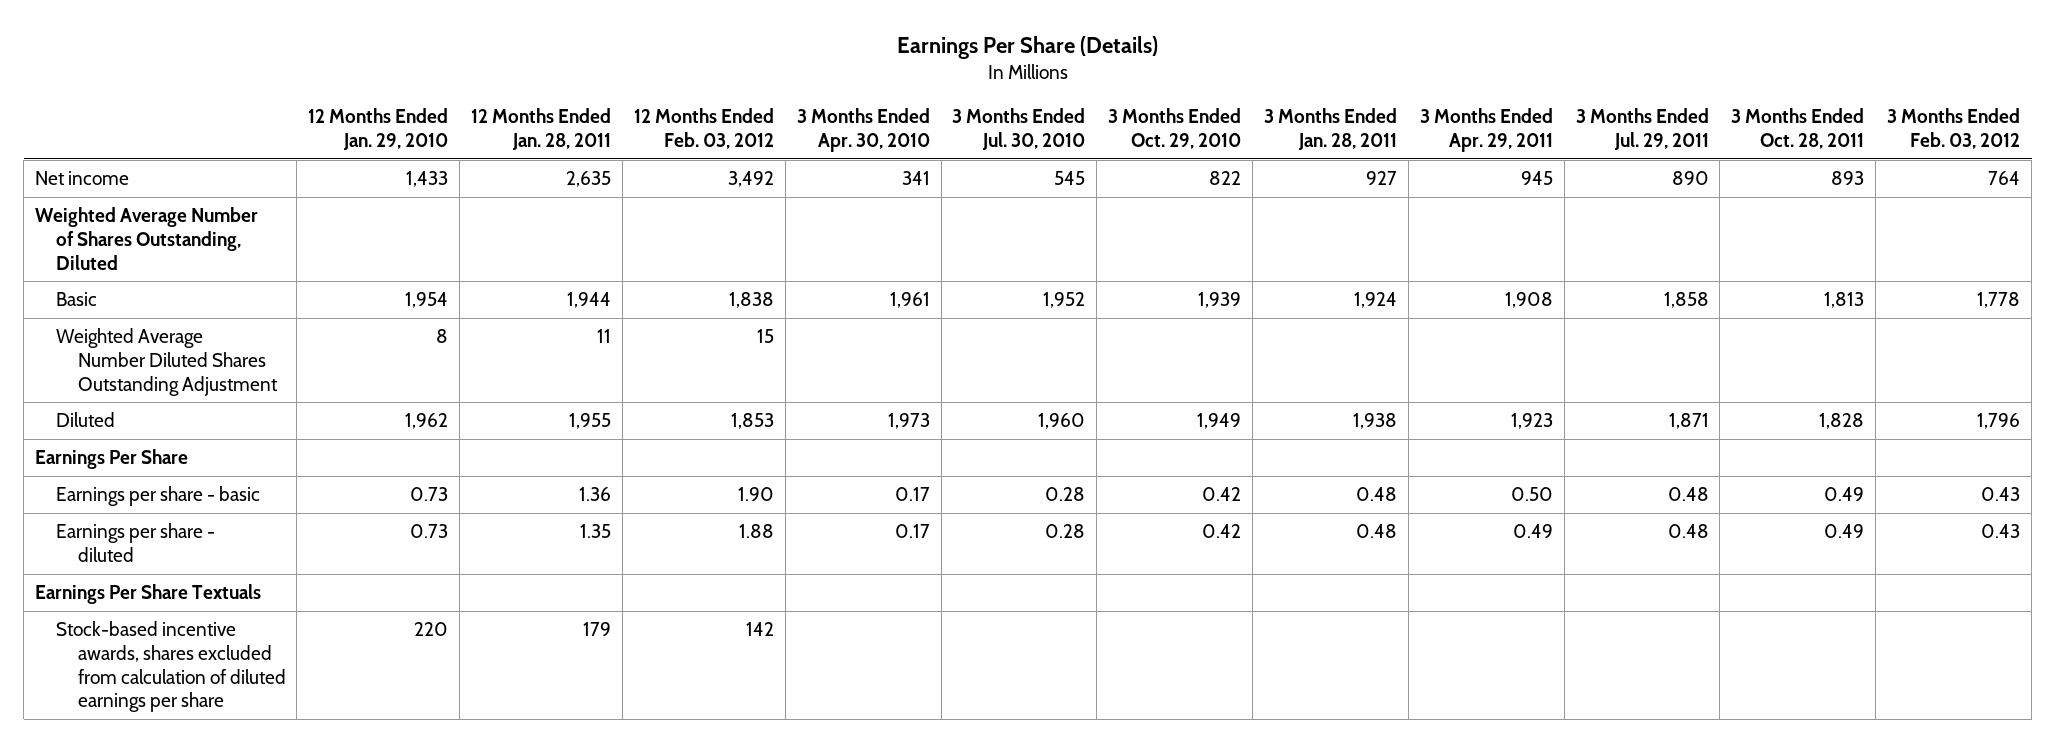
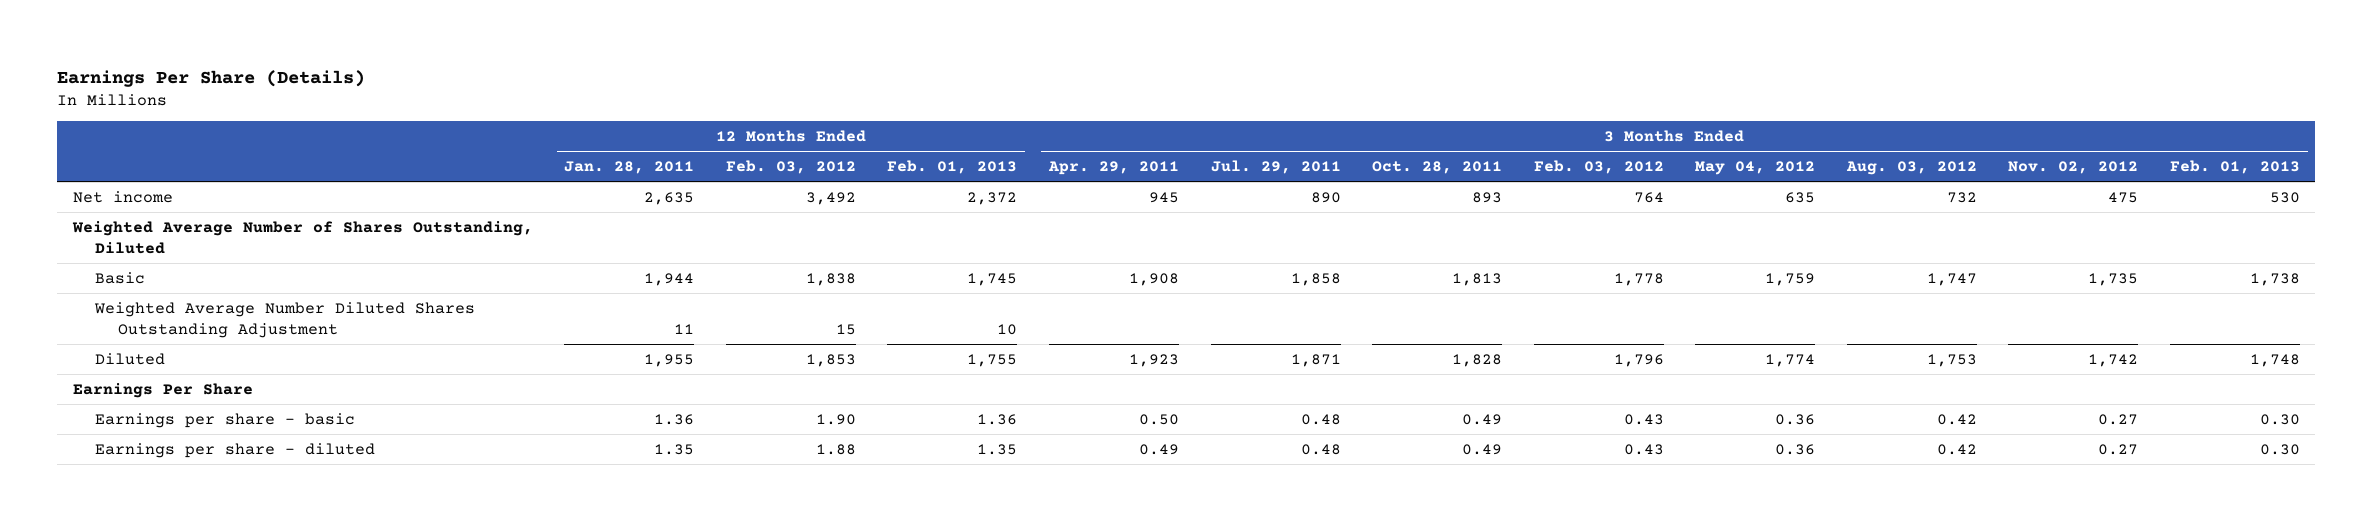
[308,108,449,151] 12 Months Ended Jan. 29, 2010 -> none
[796,108,930,153] 3 Months Ended Apr. 30, 2010 -> none
[952,108,1086,151] 3 Months Ended Jul. 30, 2010 -> none
[1108,108,1242,150] 3 Months Ended Oct. 29, 2010 -> none
[1264,108,1398,151] 3 Months Ended Jan. 28, 2011 -> none
none -> [887,160,1018,175] Feb. 01, 2013
none -> [1695,161,1816,176] May 04, 2012
none -> [1845,161,1977,176] Aug. 03, 2012
none -> [2008,161,2139,175] Nov. 02, 2012
none -> [2169,160,2300,175] Feb. 01, 2013
[35,584,262,605] Earnings Per Share Textuals -> none
[56,621,286,713] Stock-based incentive awards, shares excluded from calculation of diluted earnings per share -> none

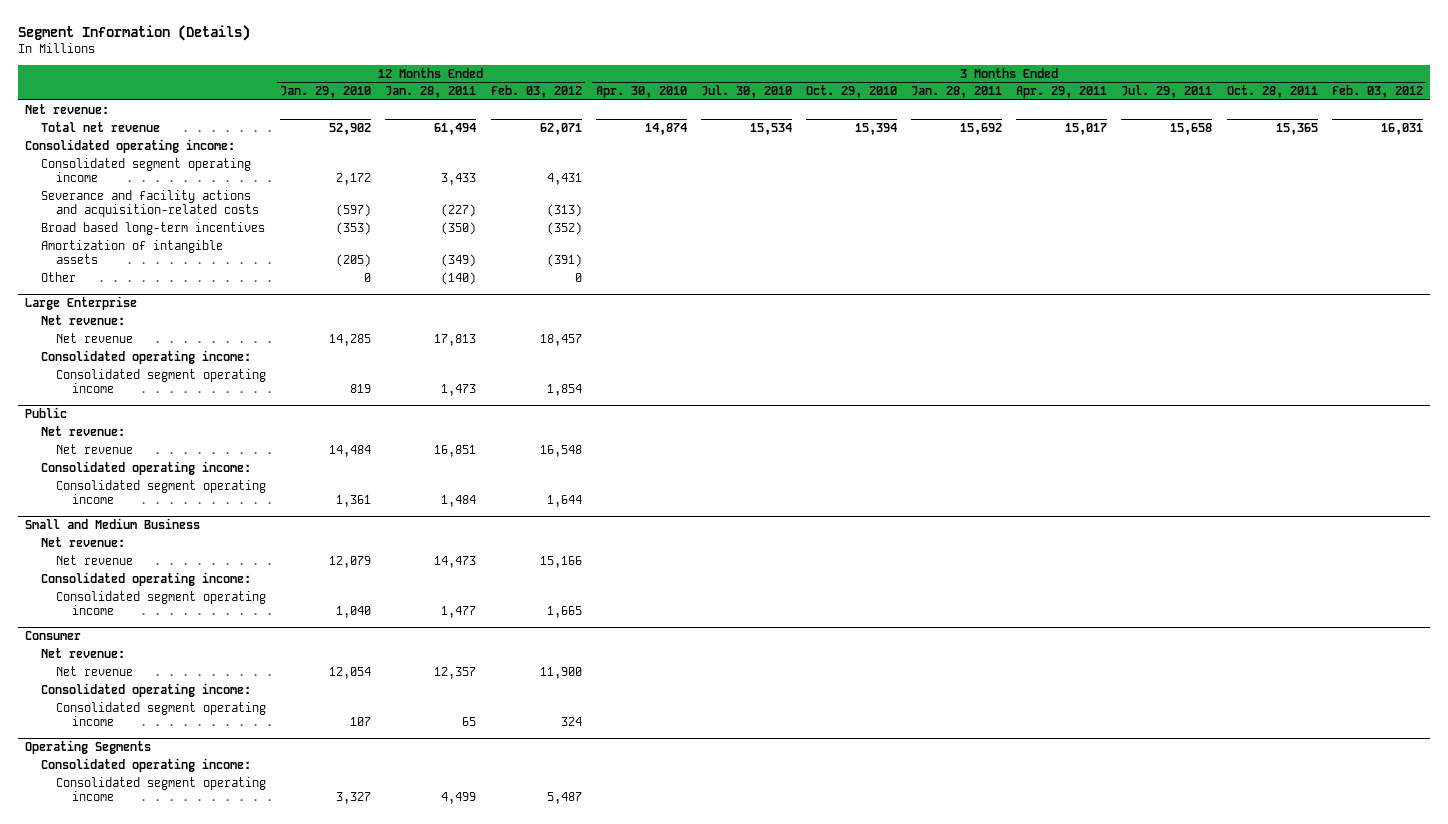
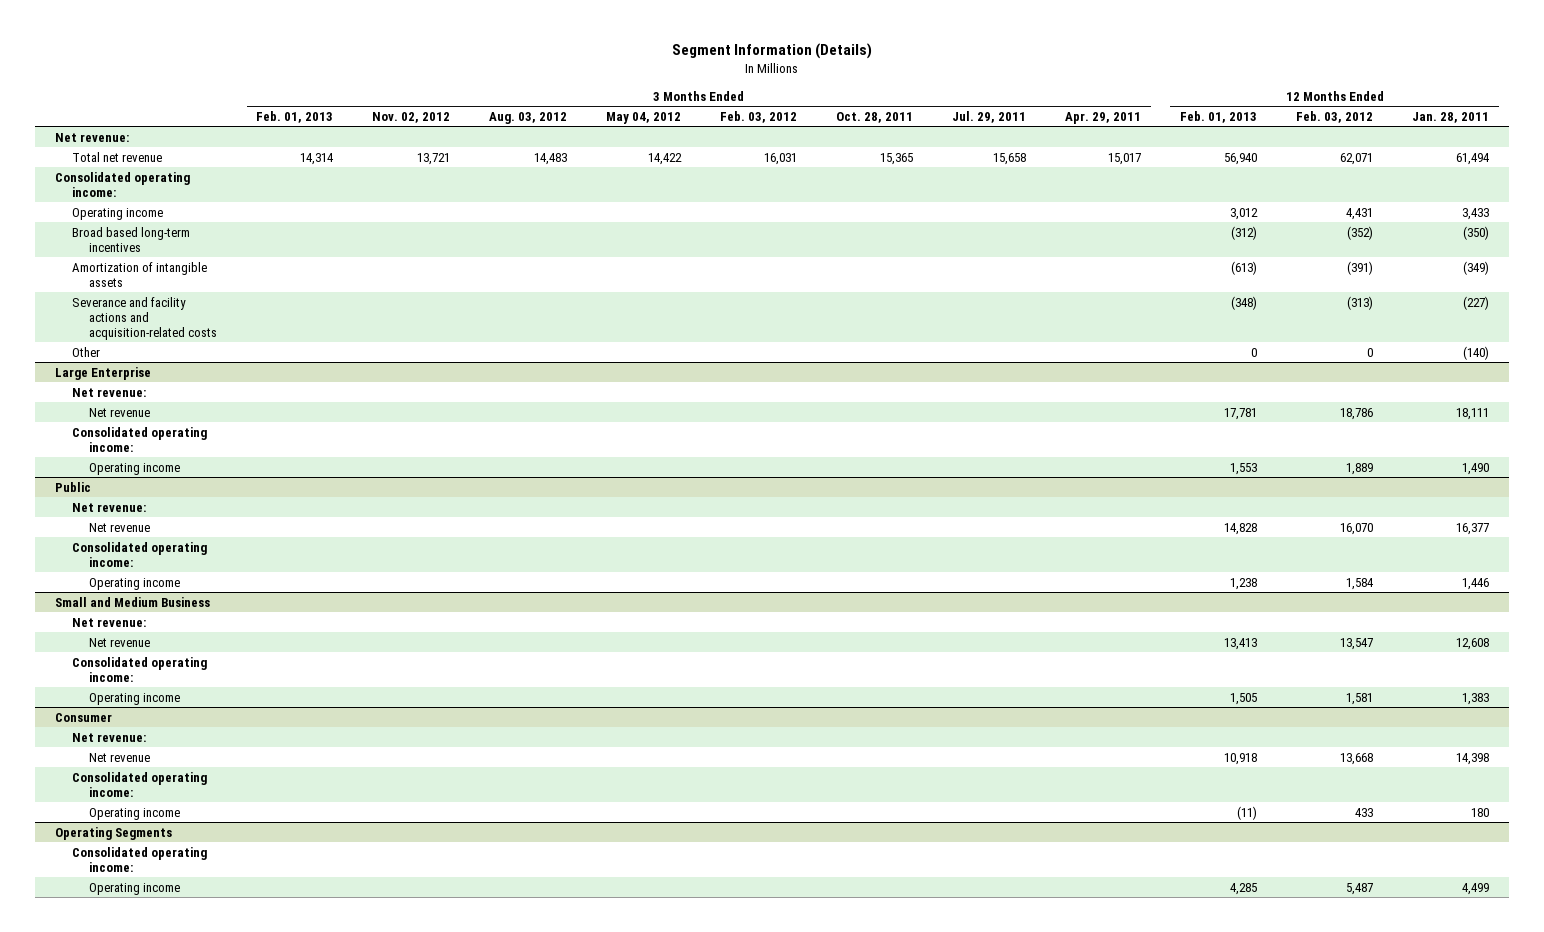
[280,86,372,99] Jan. 29, 2010 -> none
[595,86,687,99] Apr. 30, 2010 -> none
[700,85,792,99] Jul. 30, 2010 -> none
[806,85,898,99] Oct. 29, 2010 -> none
[911,86,1003,99] Jan. 28, 2011 -> none
none -> [256,110,334,123] Feb. 01, 2013
none -> [372,111,451,123] Nov. 02, 2012
none -> [489,111,568,124] Aug. 03, 2012
none -> [606,111,682,124] May 04, 2012
none -> [1180,110,1258,123] Feb. 01, 2013
[40,157,251,183] Consolidated segment operating income -> [72,207,164,220] Operating income
[40,189,260,218] Severance and facility actions and acquisition-related costs -> [72,296,218,340] Severance and facility actions and acquisition-related costs
[434,333,477,346] 17,813 -> [1456,407,1490,420] 18,111
[539,333,582,346] 18,457 -> [1340,407,1374,420] 18,786
[56,368,267,394] Consolidated segment operating income -> [89,462,181,475] Operating income
[441,384,477,397] 1,473 -> [1462,462,1490,475] 1,490
[546,384,582,397] 1,854 -> [1346,462,1374,475] 1,889
[434,444,477,457] 16,851 -> [1456,522,1490,535] 16,377
[539,444,582,457] 16,548 -> [1340,522,1374,535] 16,070
[56,479,267,505] Consolidated segment operating income -> [89,577,181,590] Operating income
[441,495,477,508] 1,484 -> [1462,577,1490,590] 1,446
[546,495,582,508] 1,644 -> [1346,577,1375,590] 1,584
[434,555,477,568] 14,473 -> [1456,637,1490,650] 12,608
[539,555,582,568] 15,166 -> [1340,637,1374,650] 13,547
[56,590,267,616] Consolidated segment operating income -> [89,692,181,705] Operating income
[441,606,477,619] 1,477 -> [1462,692,1490,705] 1,383
[546,606,582,619] 1,665 -> [1346,692,1374,705] 1,581
[434,666,477,679] 12,357 -> [1456,752,1490,765] 14,398
[539,666,582,679] 11,900 -> [1340,752,1374,765] 13,668
[56,701,267,727] Consolidated segment operating income -> [89,807,181,820] Operating income
[462,717,477,727] 65 -> [1471,807,1490,817] 180
[560,717,582,727] 324 -> [1355,807,1374,817] 433
[56,776,267,802] Consolidated segment operating income -> [89,882,181,895] Operating income

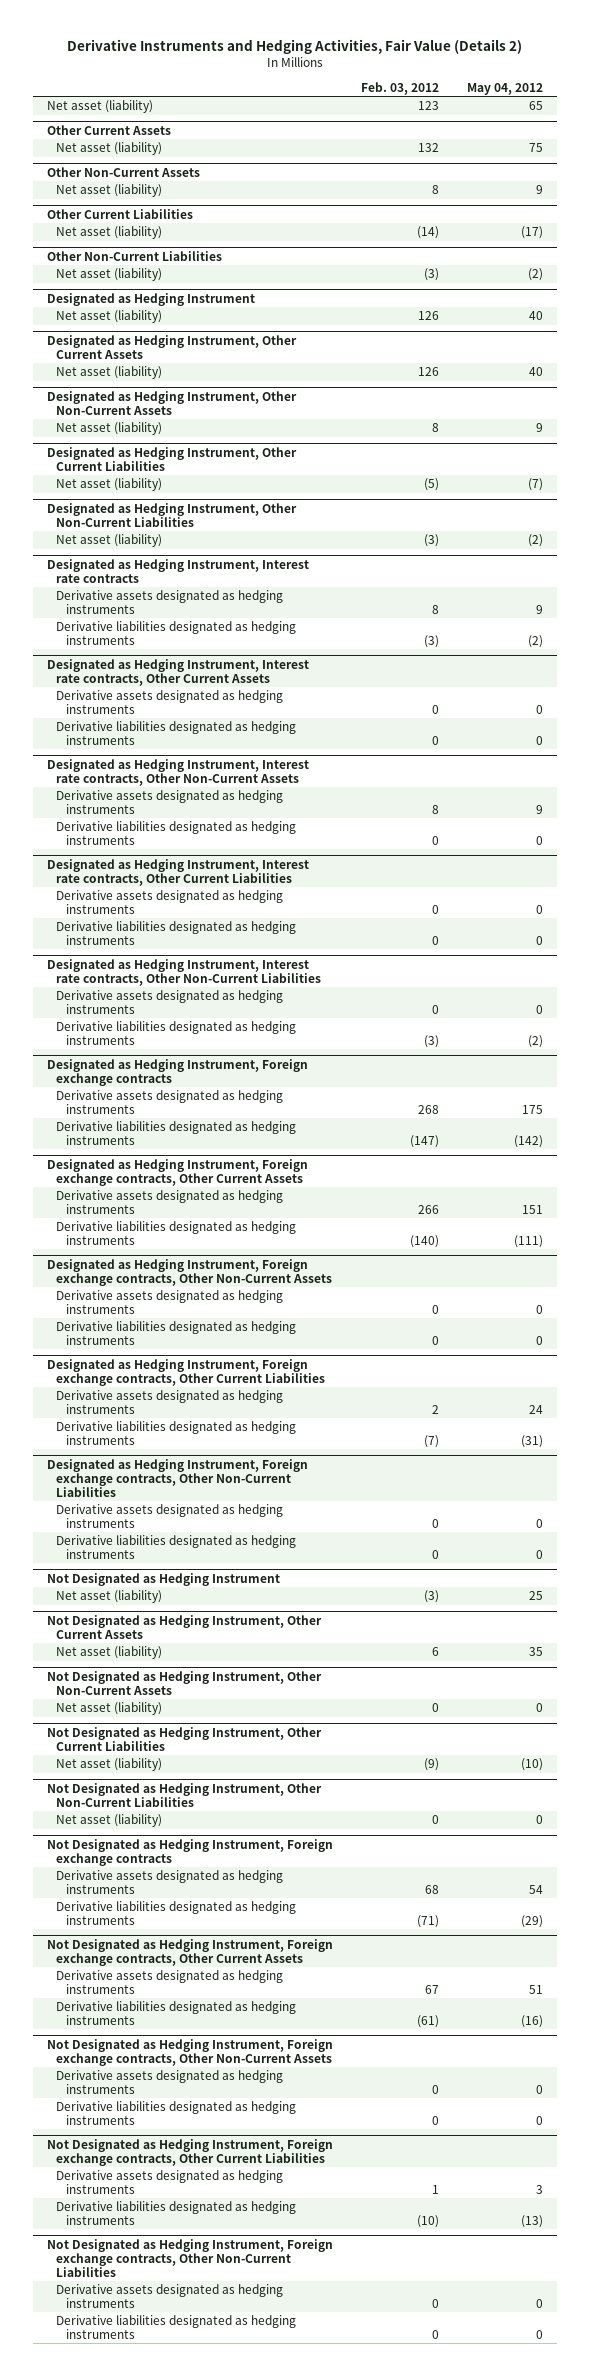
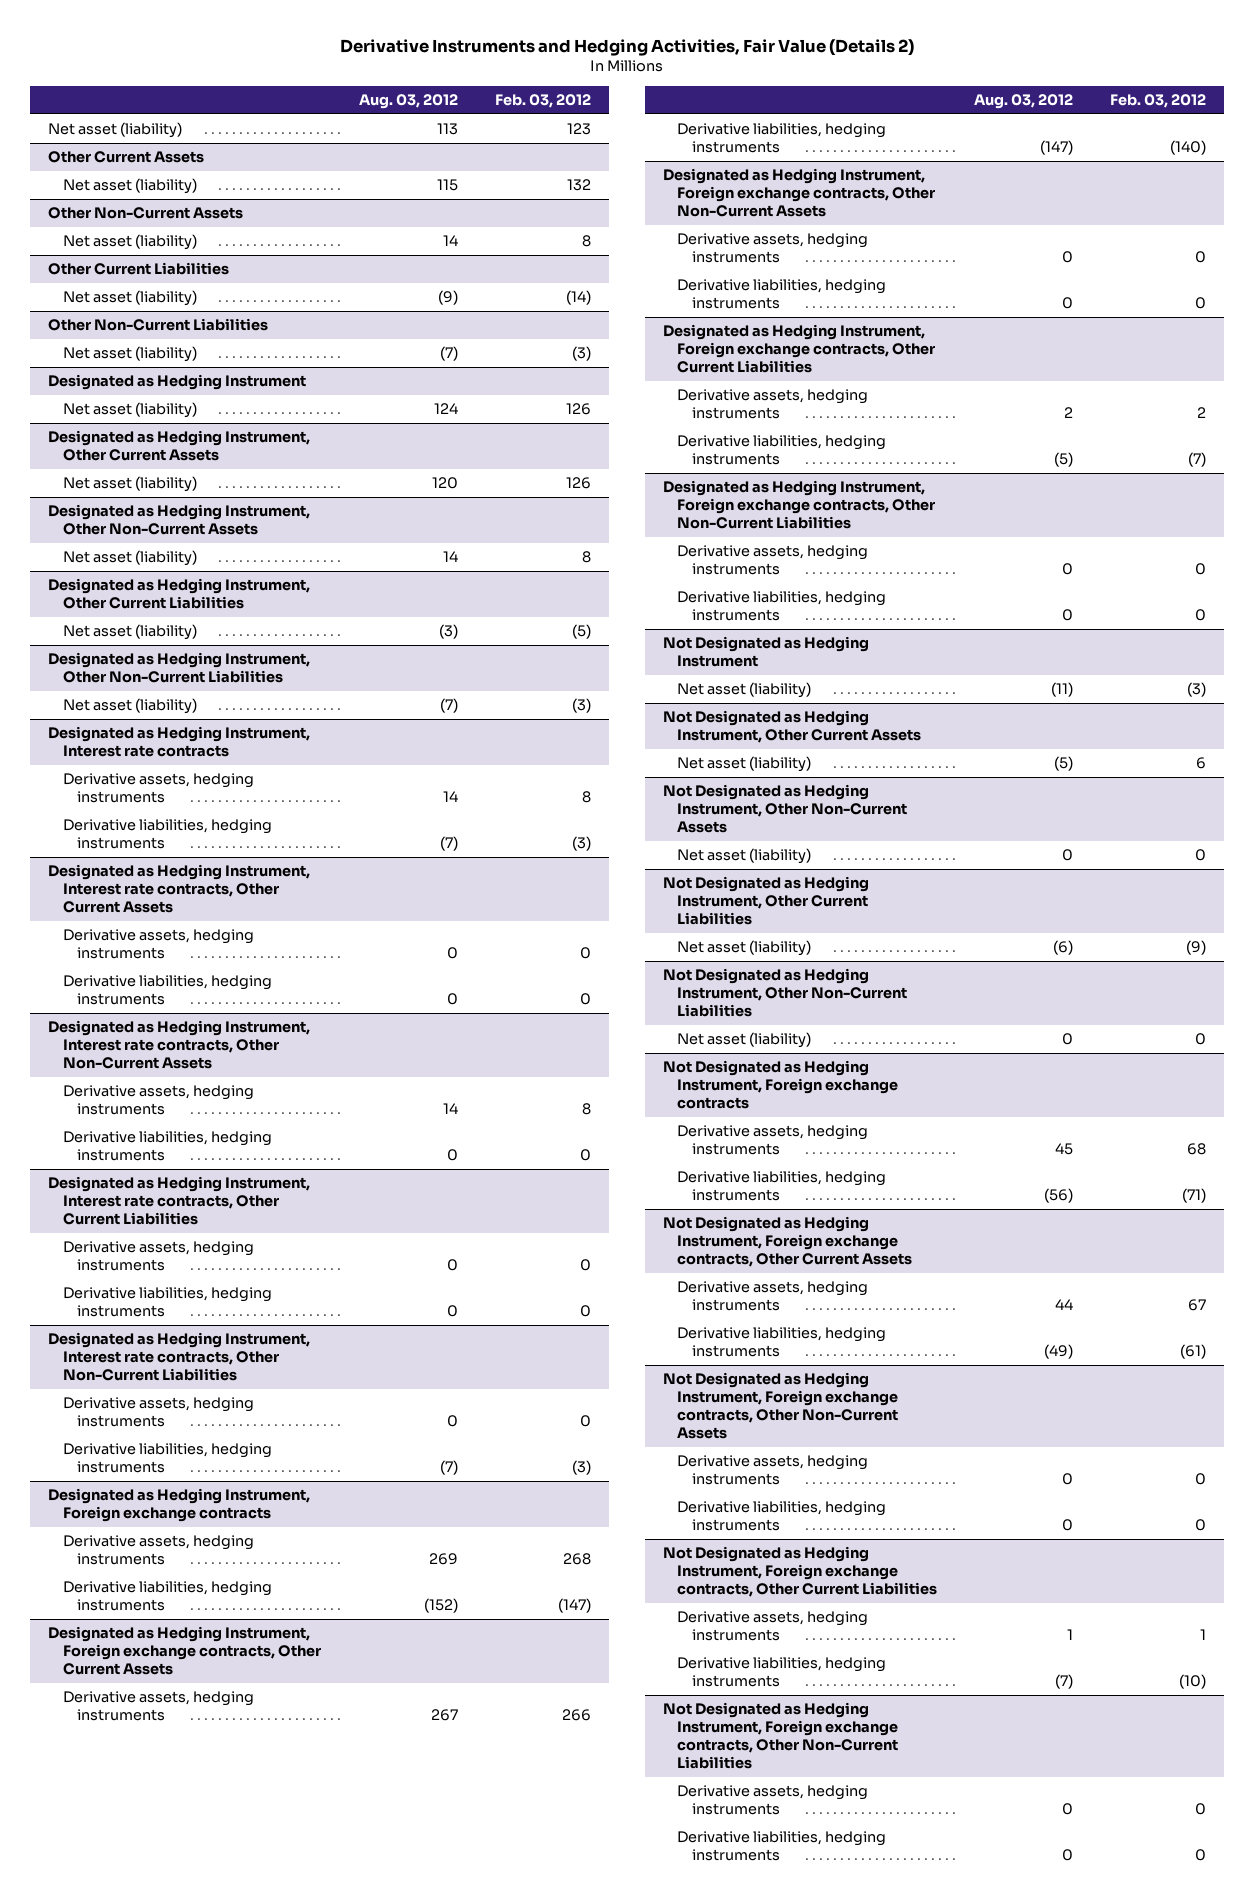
[466,82,543,95] May 04, 2012 -> none
none -> [359,93,459,109] Aug. 03, 2012
[56,590,284,614] Derivative assets designated as hedging instruments -> [62,773,254,804] Derivative assets, hedging instruments
[56,621,297,645] Derivative liabilities designated as hedging instruments -> [62,819,272,850] Derivative liabilities, hedging instruments
[56,690,284,714] Derivative assets designated as hedging instruments -> [62,929,254,960] Derivative assets, hedging instruments
[56,721,297,745] Derivative liabilities designated as hedging instruments -> [62,975,272,1006] Derivative liabilities, hedging instruments
[56,790,284,814] Derivative assets designated as hedging instruments -> [62,1085,254,1116] Derivative assets, hedging instruments
[56,821,297,845] Derivative liabilities designated as hedging instruments -> [62,1131,272,1162] Derivative liabilities, hedging instruments
[56,890,284,914] Derivative assets designated as hedging instruments -> [62,1241,254,1272] Derivative assets, hedging instruments
[56,921,297,945] Derivative liabilities designated as hedging instruments -> [62,1287,272,1318] Derivative liabilities, hedging instruments
[56,990,284,1014] Derivative assets designated as hedging instruments -> [62,1397,254,1428] Derivative assets, hedging instruments
[56,1021,297,1045] Derivative liabilities designated as hedging instruments -> [62,1443,272,1474] Derivative liabilities, hedging instruments
[56,1090,284,1114] Derivative assets designated as hedging instruments -> [62,1535,254,1566] Derivative assets, hedging instruments
[56,1121,297,1145] Derivative liabilities designated as hedging instruments -> [62,1581,272,1612] Derivative liabilities, hedging instruments
[56,1190,284,1214] Derivative assets designated as hedging instruments -> [62,1691,254,1722] Derivative assets, hedging instruments
[56,1221,297,1245] Derivative liabilities designated as hedging instruments -> [677,123,887,154] Derivative liabilities, hedging instruments
[56,1290,284,1314] Derivative assets designated as hedging instruments -> [677,233,869,264] Derivative assets, hedging instruments
[56,1321,297,1345] Derivative liabilities designated as hedging instruments -> [677,279,887,310] Derivative liabilities, hedging instruments
[56,1390,284,1414] Derivative assets designated as hedging instruments -> [677,389,869,420] Derivative assets, hedging instruments
[56,1421,297,1445] Derivative liabilities designated as hedging instruments -> [677,435,887,466] Derivative liabilities, hedging instruments
[56,1504,284,1528] Derivative assets designated as hedging instruments -> [677,545,869,576] Derivative assets, hedging instruments
[56,1535,297,1559] Derivative liabilities designated as hedging instruments -> [677,591,887,622] Derivative liabilities, hedging instruments
[56,1870,284,1894] Derivative assets designated as hedging instruments -> [677,1125,869,1156] Derivative assets, hedging instruments
[56,1901,297,1925] Derivative liabilities designated as hedging instruments -> [677,1171,887,1202] Derivative liabilities, hedging instruments
[56,1970,284,1994] Derivative assets designated as hedging instruments -> [677,1281,869,1312] Derivative assets, hedging instruments
[56,2001,297,2025] Derivative liabilities designated as hedging instruments -> [677,1327,887,1358] Derivative liabilities, hedging instruments
[56,2070,284,2094] Derivative assets designated as hedging instruments -> [677,1455,869,1486] Derivative assets, hedging instruments
[56,2101,297,2125] Derivative liabilities designated as hedging instruments -> [677,1501,887,1532] Derivative liabilities, hedging instruments
[56,2170,284,2194] Derivative assets designated as hedging instruments -> [677,1611,869,1642] Derivative assets, hedging instruments
[56,2201,297,2225] Derivative liabilities designated as hedging instruments -> [677,1657,887,1688] Derivative liabilities, hedging instruments
[56,2284,284,2308] Derivative assets designated as hedging instruments -> [677,1785,869,1816] Derivative assets, hedging instruments
[56,2315,297,2339] Derivative liabilities designated as hedging instruments -> [677,1831,887,1862] Derivative liabilities, hedging instruments

